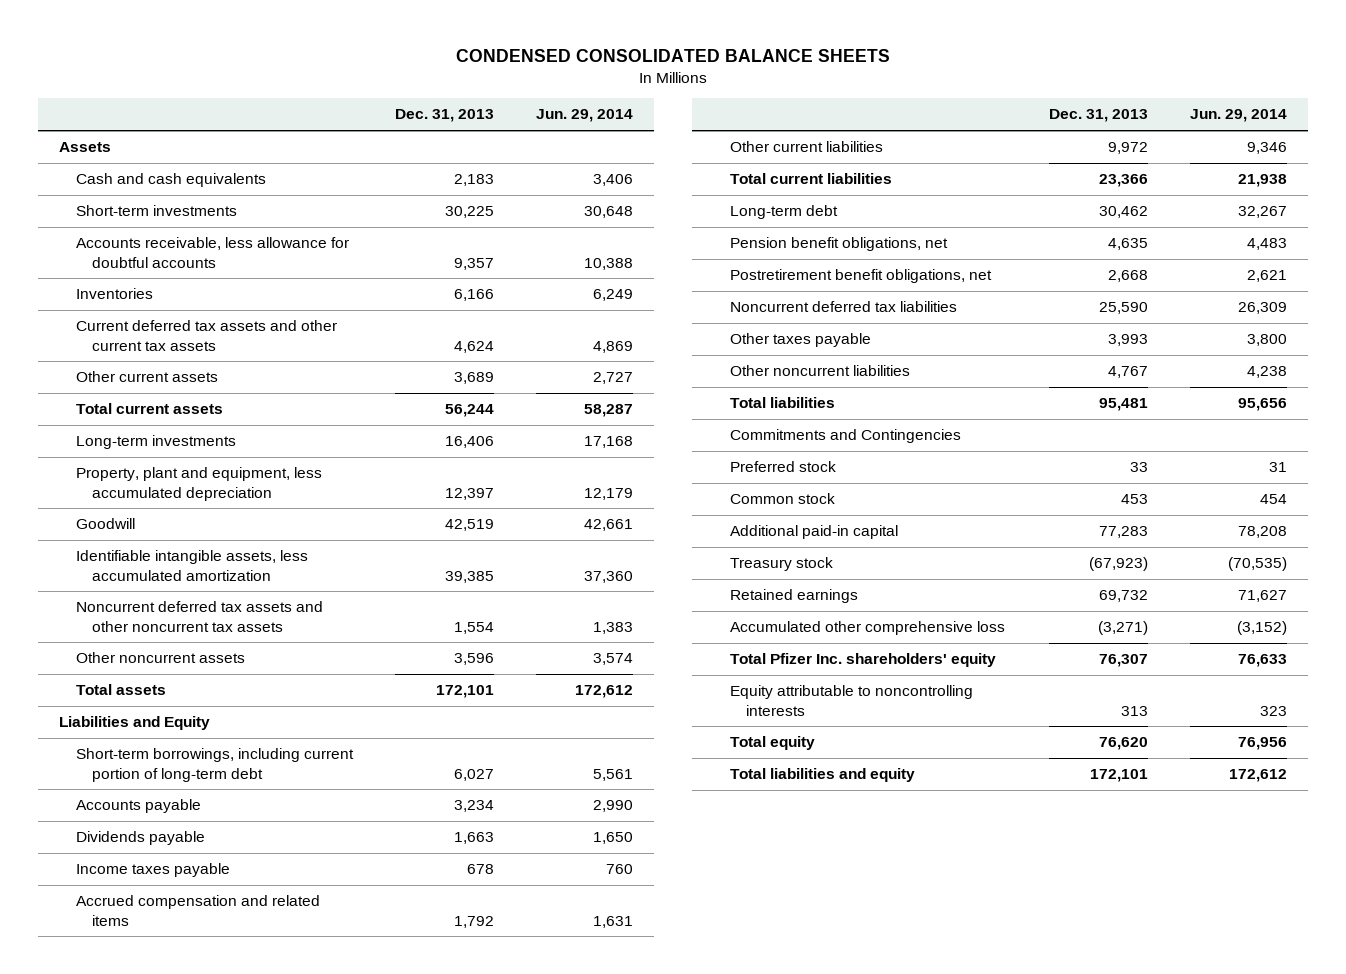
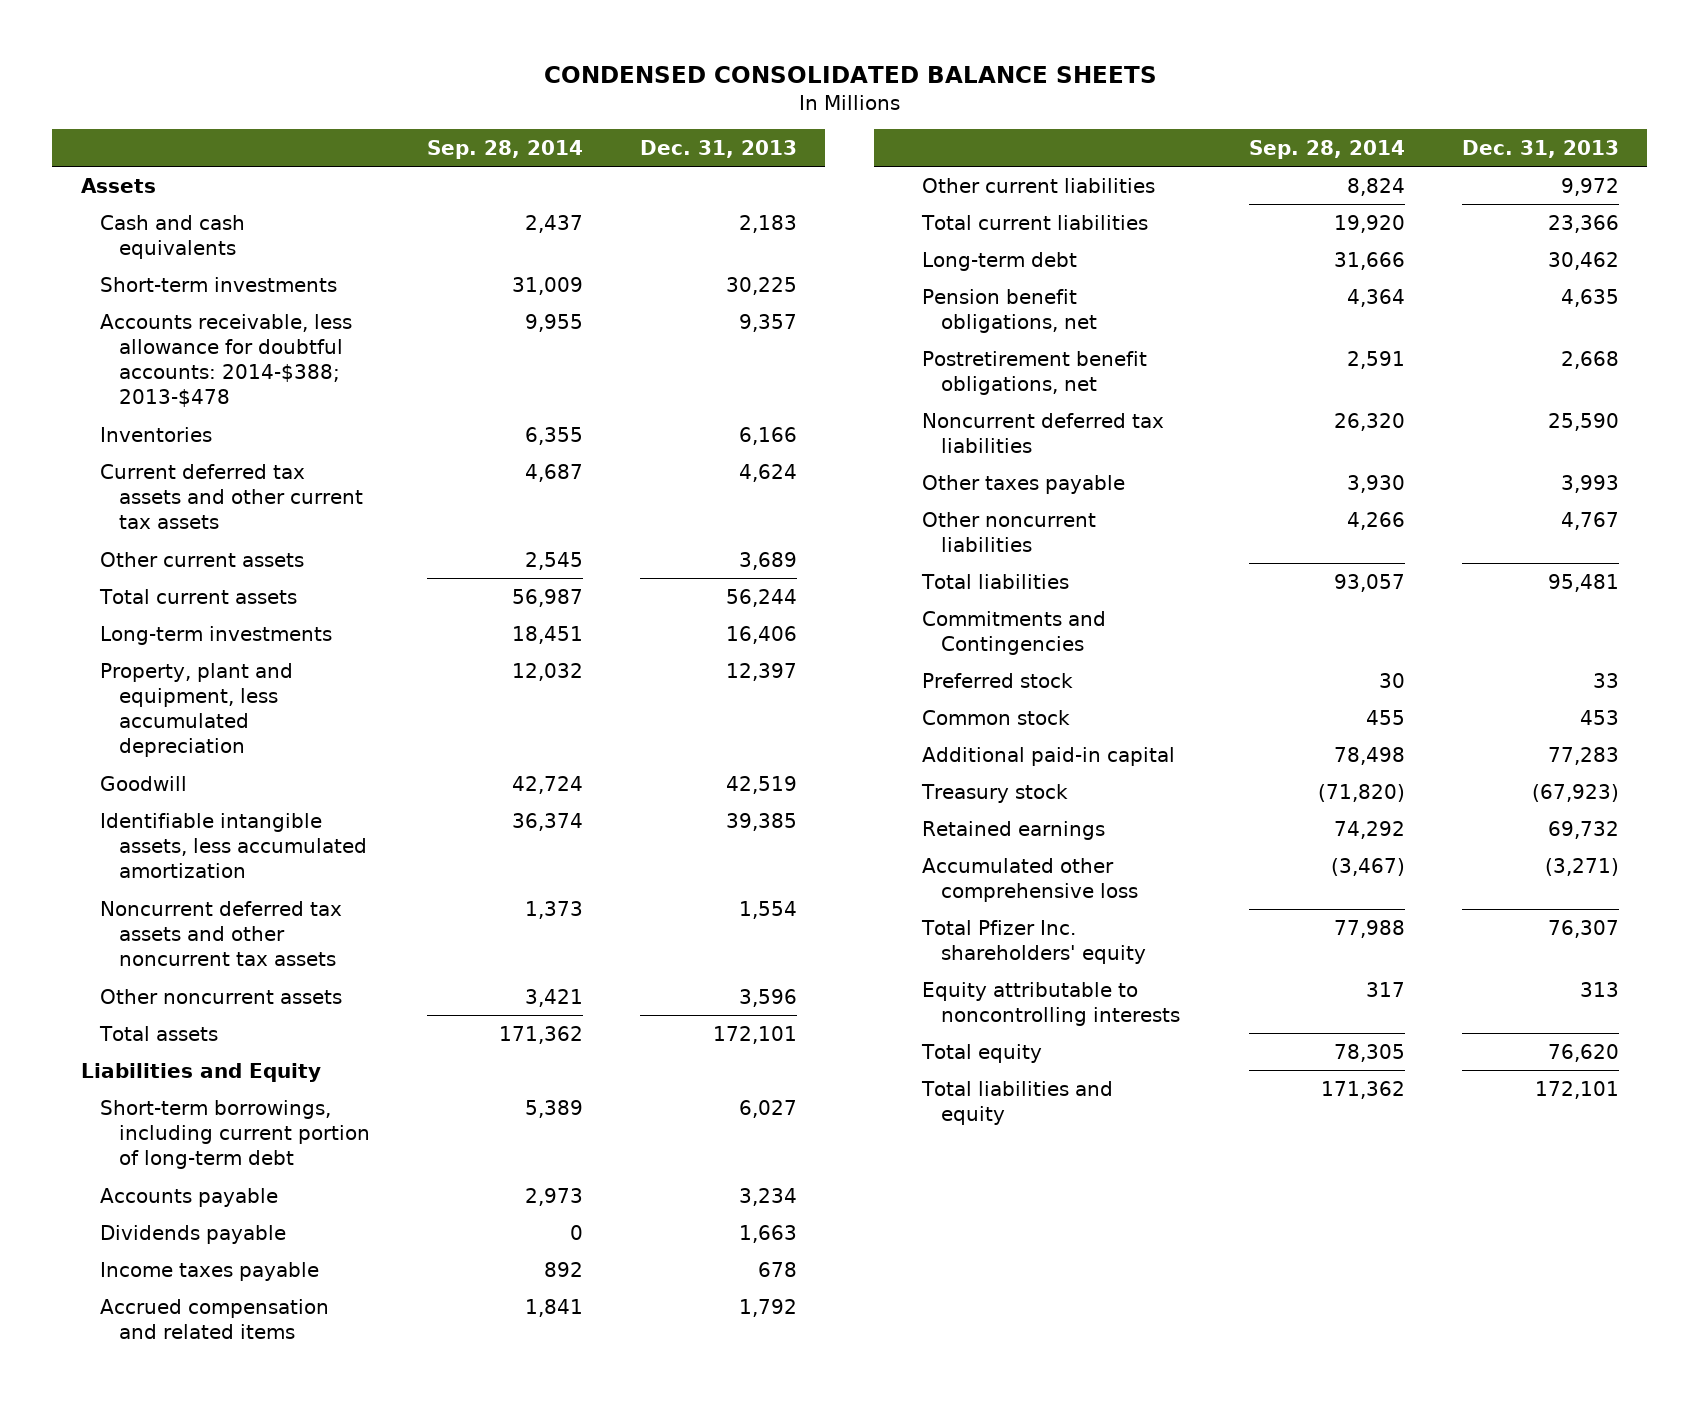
[535,109,633,123] Jun. 29, 2014 -> none
none -> [427,139,584,159] Sep. 28, 2014
[75,237,349,268] Accounts receivable, less allowance for doubtful accounts -> [100,313,353,408] Accounts receivable, less allowance for doubtful accounts: 2014-$388; 2013-$478

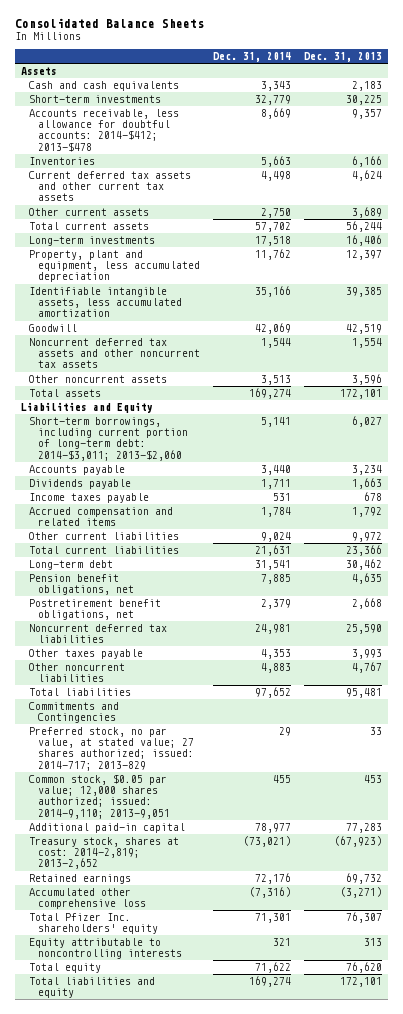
[543,65,1157,83] CONDENSED CONSOLIDATED BALANCE SHEETS -> [14,18,204,29] Consolidated Balance Sheets
[427,139,584,159] Sep. 28, 2014 -> none
none -> [212,51,291,62] Dec. 31, 2014
[100,313,353,408] Accounts receivable, less allowance for doubtful accounts: 2014-$388; 2013-$478 -> [29,109,180,152] Accounts receivable, less allowance for doubtful accounts: 2014-$412; 2013-$478
[100,775,188,791] Goodwill -> [29,324,78,333] Goodwill
[100,1099,371,1170] Short-term borrowings, including current portion of long-term debt -> [29,417,188,461] Short-term borrowings, including current portion of long-term debt: 2014-$3,011; 2013-$2,060
[921,672,1073,688] Preferred stock -> [29,727,194,771] Preferred stock, no par value, at stated value; 27 shares authorized; issued: 2014-717; 2013-829
[921,709,1070,725] Common stock -> [29,774,170,819] Common stock, $0.05 par value; 12,000 shares authorized; issued: 2014-9,110; 2013-9,051
[920,783,1068,803] Treasury stock -> [29,837,180,870] Treasury stock, shares at cost: 2014-2,819; 2013-2,652

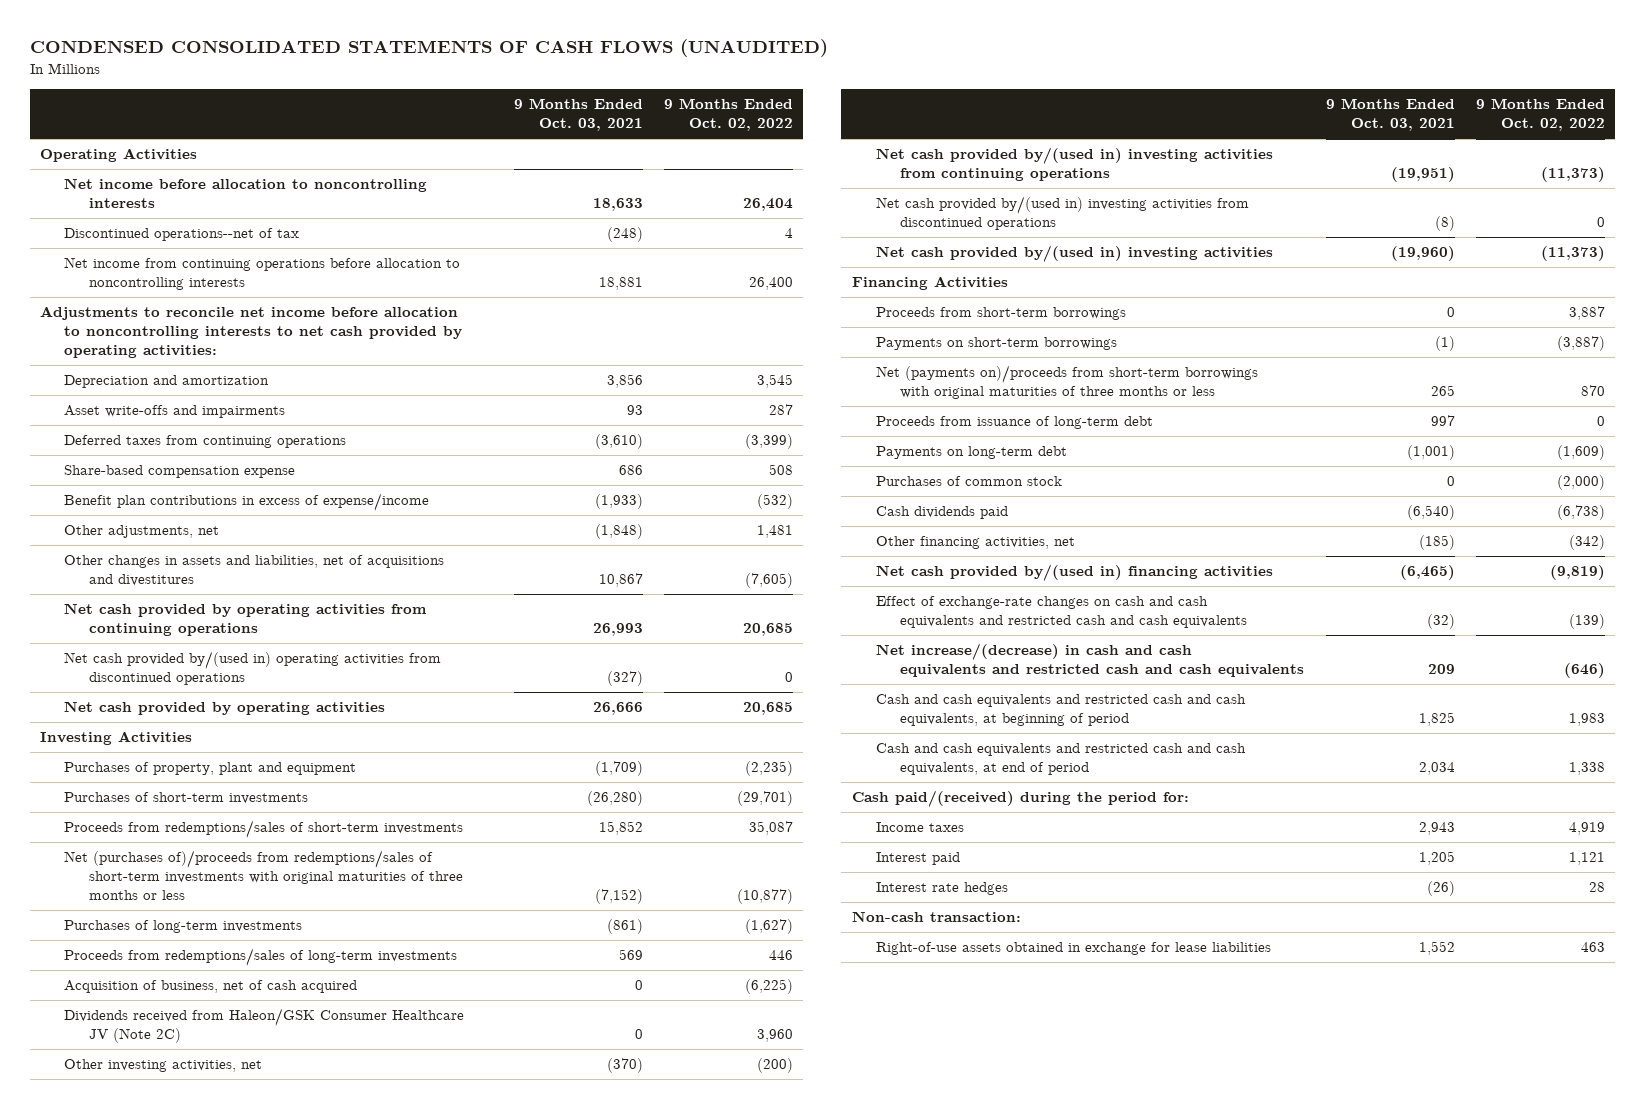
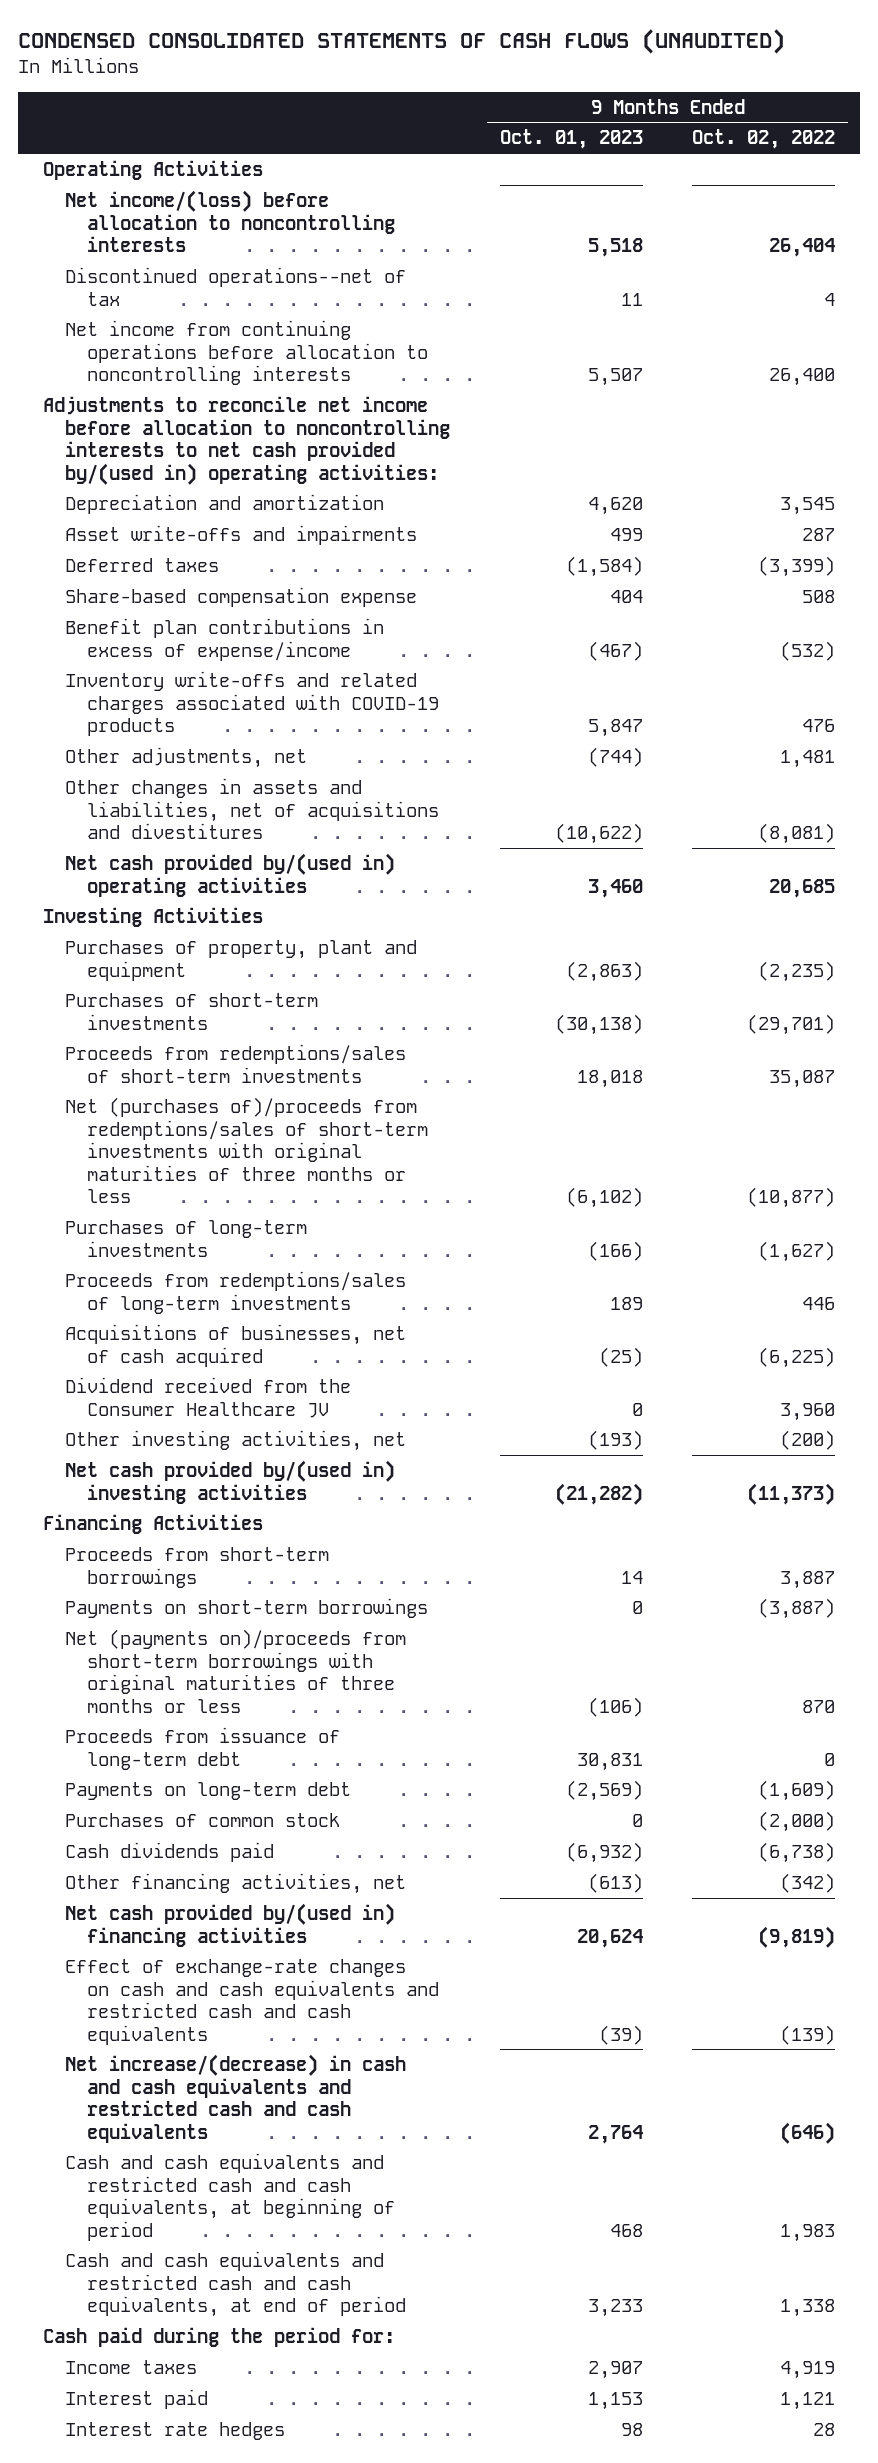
[513,98,643,132] 9 Months Ended Oct. 03, 2021 -> none
none -> [499,129,643,150] Oct. 01, 2023
[64,178,428,209] Net income before allocation to noncontrolling interests -> [65,189,396,253] Net income/(loss) before allocation to noncontrolling interests
[40,306,463,359] Adjustments to reconcile net income before allocation to noncontrolling interests to net cash provided by operating activities: -> [43,395,451,485] Adjustments to reconcile net income before allocation to noncontrolling interests to net cash provided by/(used in) operating activities:
[64,435,347,449] Deferred taxes from continuing operations -> [65,557,220,572] Deferred taxes
none -> [65,670,440,737] Inventory write-offs and related charges associated with COVID-19 products
[64,603,428,637] Net cash provided by operating activities from continuing operations -> none
[64,651,442,686] Net cash provided by/(used in) operating activities from discontinued operations -> none
[744,573,793,589] (7,605) -> [758,823,836,845] (8,081)
[64,701,386,716] Net cash provided by operating activities -> [65,852,396,897] Net cash provided by/(used in) operating activities
[64,980,358,994] Acquisition of business, net of cash acquired -> [65,1323,407,1367] Acquisitions of businesses, net of cash acquired
[64,1008,465,1044] Dividends received from Haleon/GSK Consumer Healthcare JV (Note 2C) -> [65,1376,352,1418] Dividend received from the Consumer Healthcare JV
[876,147,1274,182] Net cash provided by/(used in) investing activities from continuing operations -> none
[876,196,1250,231] Net cash provided by/(used in) investing activities from discontinued operations -> none
[851,790,1189,808] Cash paid/(received) during the period for: -> [43,2326,396,2347] Cash paid during the period for:
[851,911,1021,923] Non-cash transaction: -> none
[876,942,1272,956] Right-of-use assets obtained in exchange for lease liabilities -> none

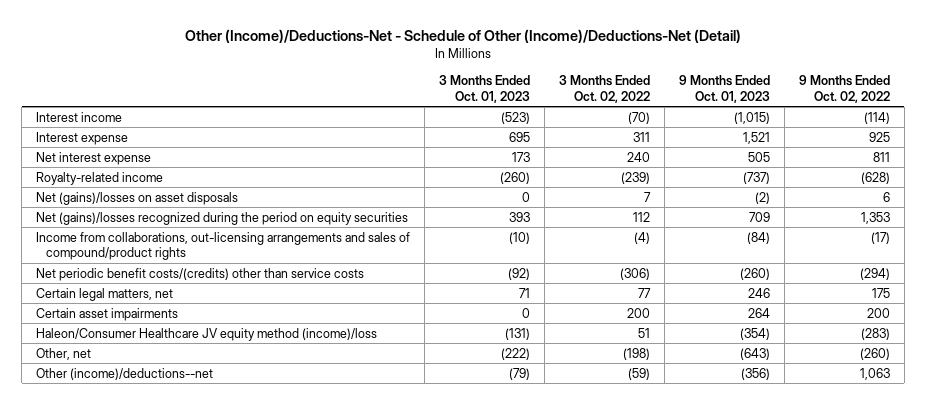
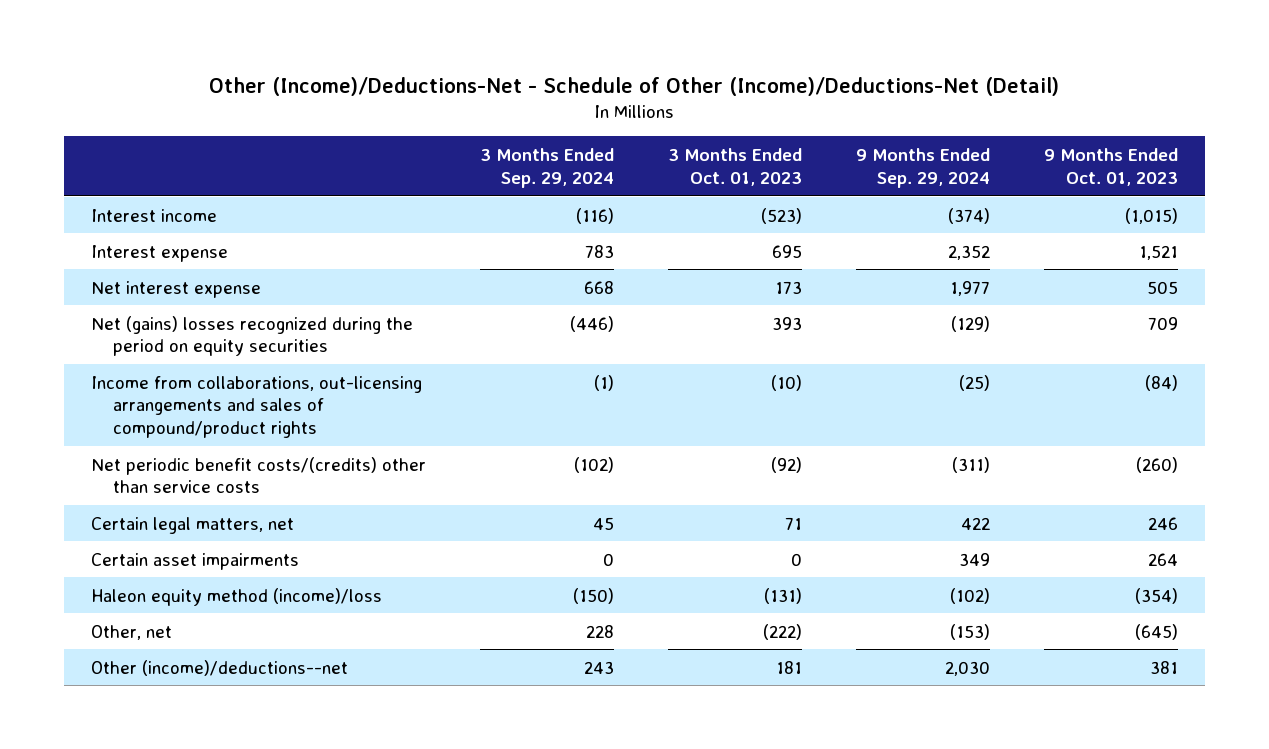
[558,74,650,103] 3 Months Ended Oct. 02, 2022 -> none
[798,74,890,103] 9 Months Ended Oct. 02, 2022 -> none
none -> [479,147,614,188] 3 Months Ended Sep. 29, 2024
none -> [855,147,990,188] 9 Months Ended Sep. 29, 2024
[35,171,163,185] Royalty-related income -> none
[35,191,238,205] Net (gains)/losses on asset disposals -> none
[35,211,408,225] Net (gains)/losses recognized during the period on equity securities -> [90,315,413,357] Net (gains) losses recognized during the period on equity securities
[35,327,377,341] Haleon/Consumer Healthcare JV equity method (income)/loss -> [90,587,382,606] Haleon equity method (income)/loss
[739,347,770,360] (643) -> [1134,623,1178,640] (645)
[508,367,530,380] (79) -> [775,660,802,674] 181
[740,367,770,380] (356) -> [1149,660,1178,674] 381

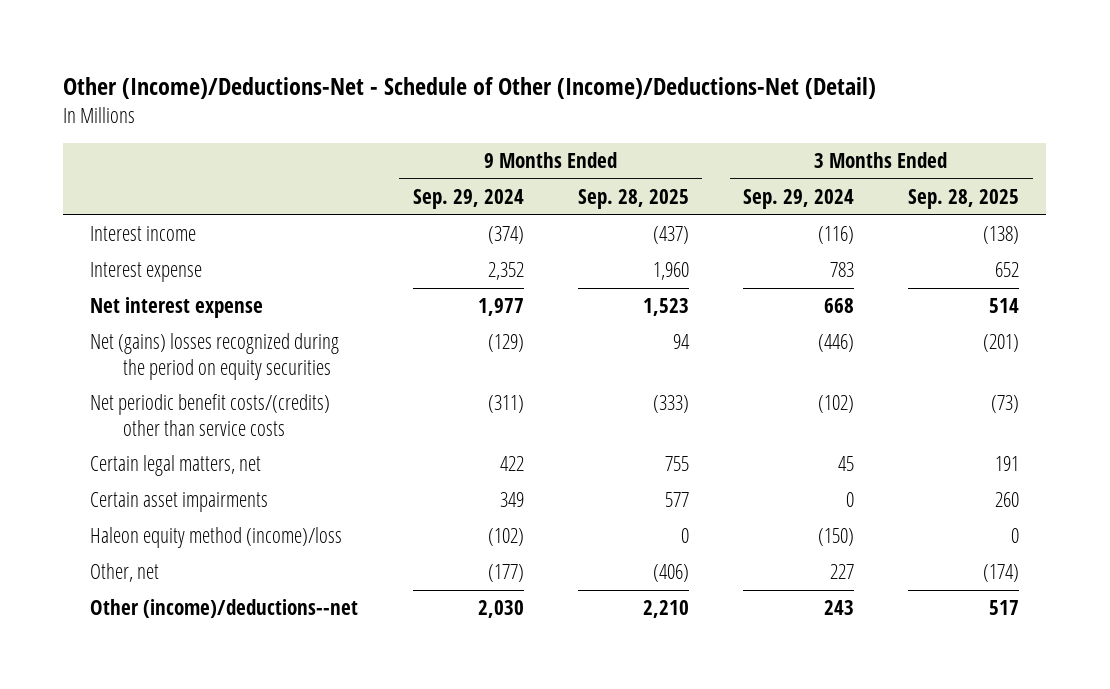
[667,147,802,186] 3 Months Ended Oct. 01, 2023 -> none
[1043,147,1178,186] 9 Months Ended Oct. 01, 2023 -> none
none -> [577,188,689,209] Sep. 28, 2025
none -> [908,188,1020,209] Sep. 28, 2025
[90,375,422,439] Income from collaborations, out-licensing arrangements and sales of compound/product rights -> none
[585,624,614,638] 228 -> [830,564,855,580] 227
[949,623,990,640] (153) -> [487,564,524,583] (177)

